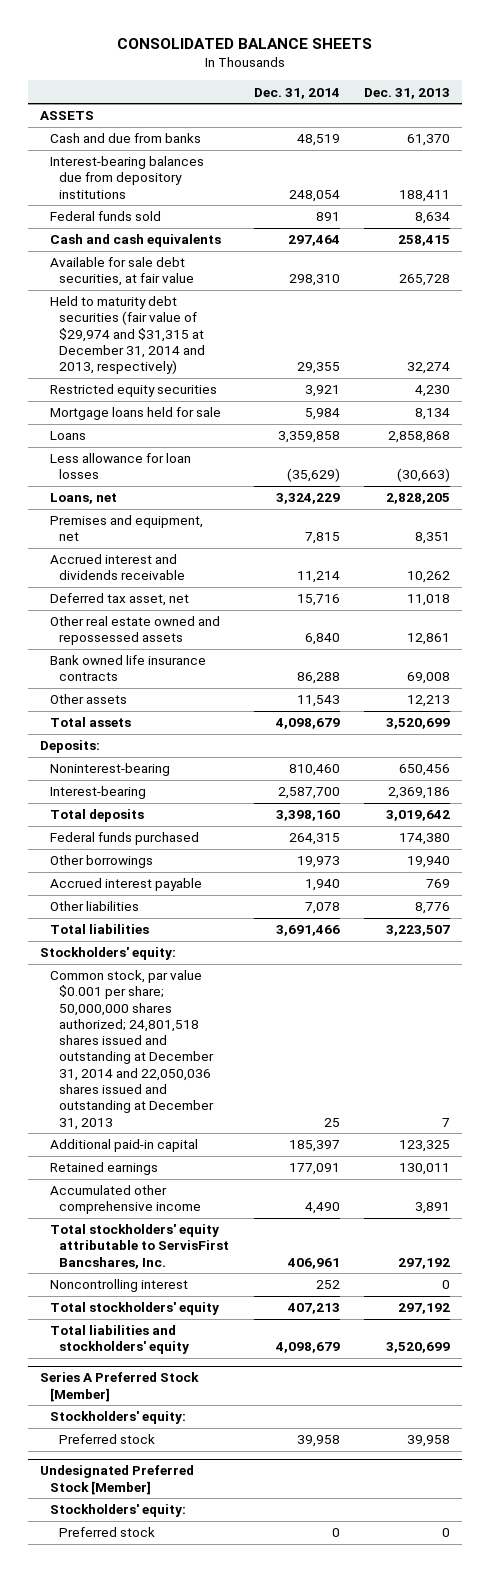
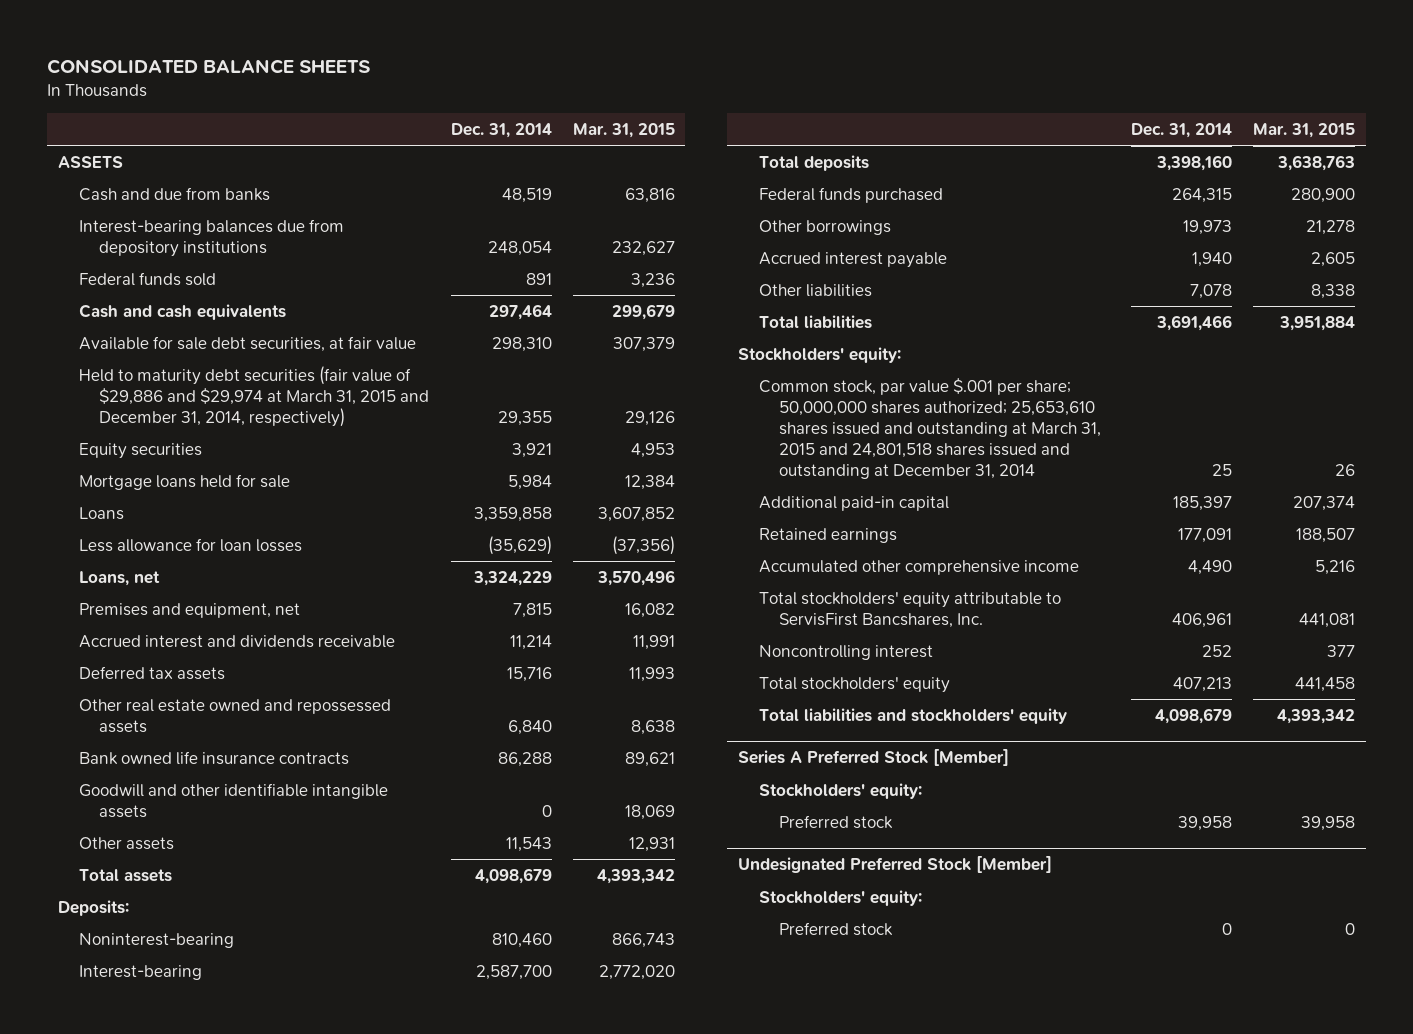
[363,87,450,99] Dec. 31, 2013 -> none
none -> [572,122,675,138] Mar. 31, 2015
[49,296,206,375] Held to maturity debt securities (fair value of $29,974 and $31,315 at December 31, 2014 and 2013, respectively) -> [78,365,430,427] Held to maturity debt securities (fair value of $29,886 and $29,974 at March 31, 2015 and December 31, 2014, respectively)
[49,384,217,398] Restricted equity securities -> [78,442,202,459] Equity securities
[49,593,189,607] Deferred tax asset, net -> [78,665,225,680] Deferred tax assets
none -> [78,782,388,818] Goodwill and other identifiable intangible assets
[49,970,215,1130] Common stock, par value $0.001 per share; 50,000,000 shares authorized; 24,801,518 shares issued and outstanding at December 31, 2014 and 22,050,036 shares issued and outstanding at December 31, 2013 -> [758,377,1102,479] Common stock, par value $.001 per share; 50,000,000 shares authorized; 25,653,610 shares issued and outstanding at March 31, 2015 and 24,801,518 shares issued and outstanding at December 31, 2014

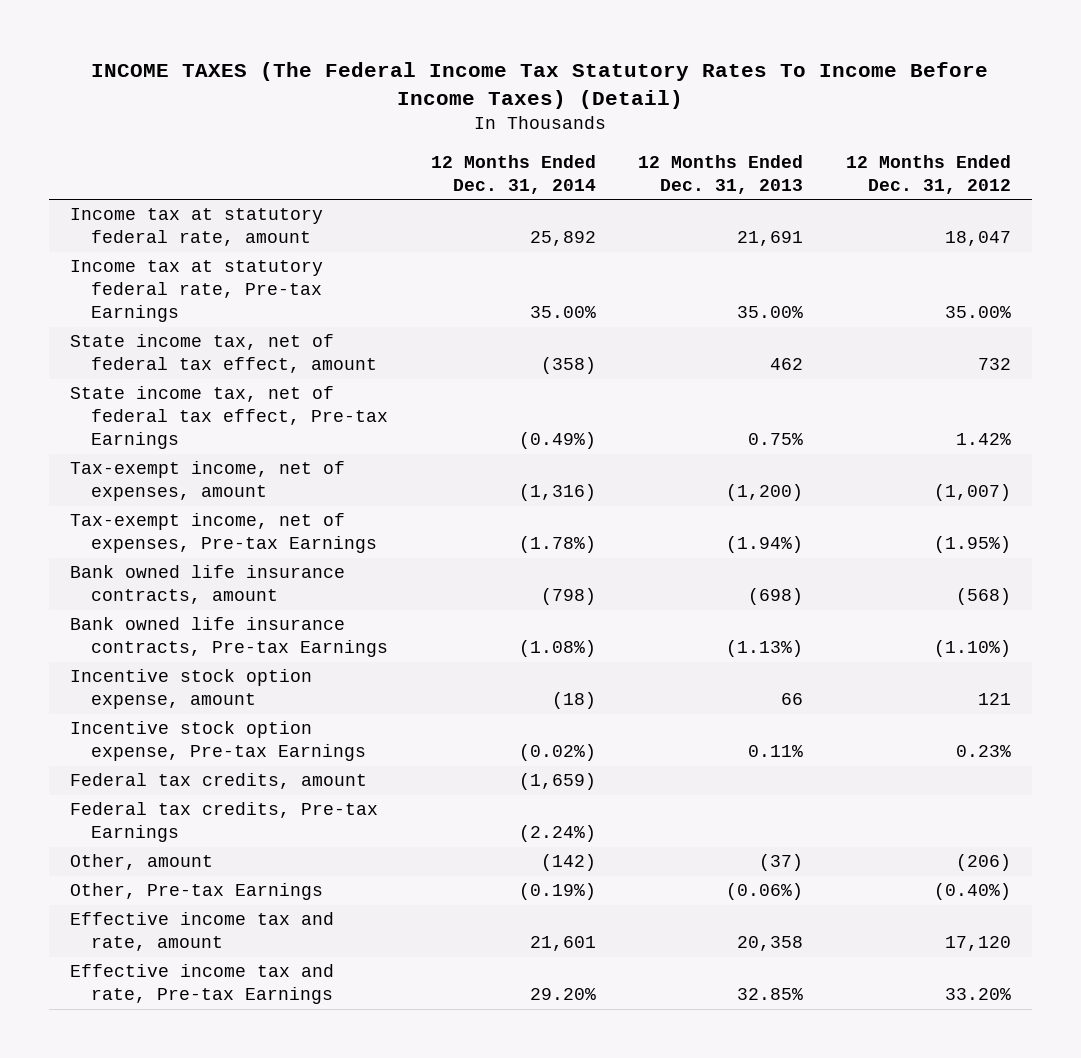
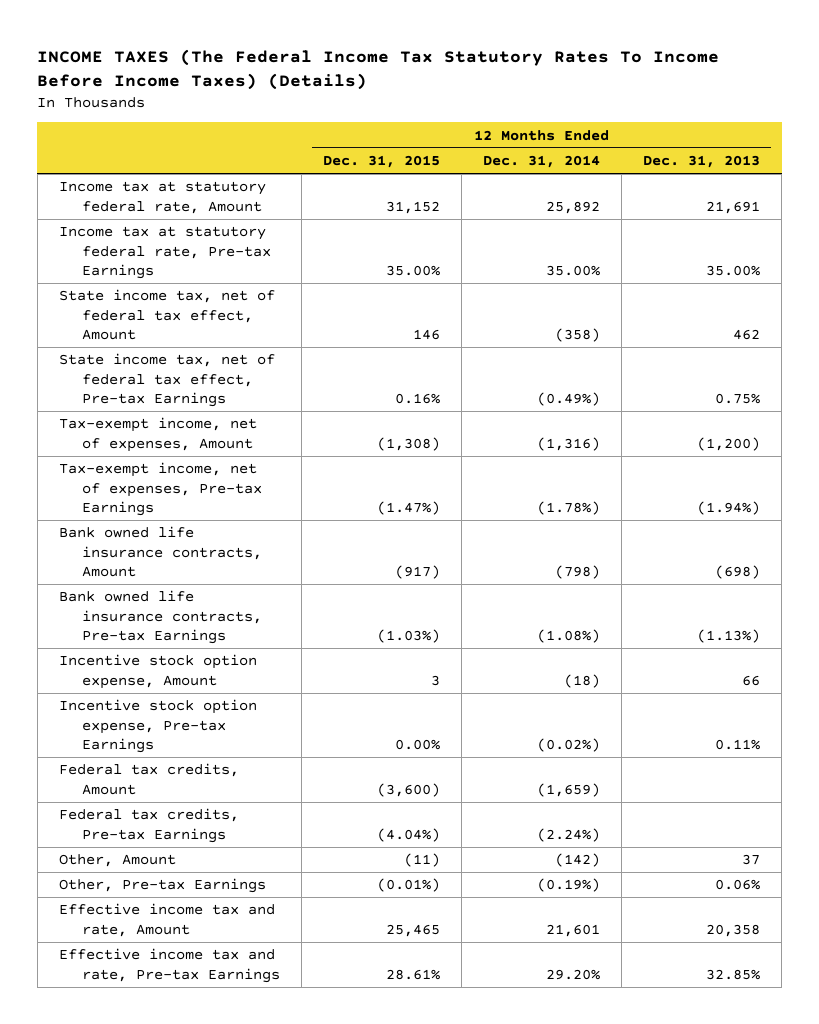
[91,61,989,109] INCOME TAXES (The Federal Income Tax Statutory Rates To Income Before Income Taxes) (Detail) -> [37,48,720,90] INCOME TAXES (The Federal Income Tax Statutory Rates To Income Before Income Taxes) (Details)
[845,154,1011,194] 12 Months Ended Dec. 31, 2012 -> none
none -> [323,155,441,169] Dec. 31, 2015
[69,208,323,247] Income tax at statutory federal rate, amount -> [58,181,266,214] Income tax at statutory federal rate, Amount
[69,334,378,374] State income tax, net of federal tax effect, amount -> [58,289,275,341] State income tax, net of federal tax effect, Amount
[69,461,345,502] Tax-exempt income, net of expenses, amount -> [58,417,257,452] Tax-exempt income, net of expenses, Amount
[69,565,345,605] Bank owned life insurance contracts, amount -> [58,526,263,578] Bank owned life insurance contracts, Amount
[69,669,312,710] Incentive stock option expense, amount -> [58,654,257,689] Incentive stock option expense, Amount
[69,773,367,790] Federal tax credits, amount -> [58,763,239,795] Federal tax credits, Amount
[69,854,213,871] Other, amount -> [58,854,176,868] Other, Amount
[759,854,804,872] (37) -> [742,854,761,866] 37
[726,883,804,901] (0.06%) -> [715,879,761,891] 0.06%
[69,912,334,952] Effective income tax and rate, amount -> [58,903,275,937] Effective income tax and rate, Amount

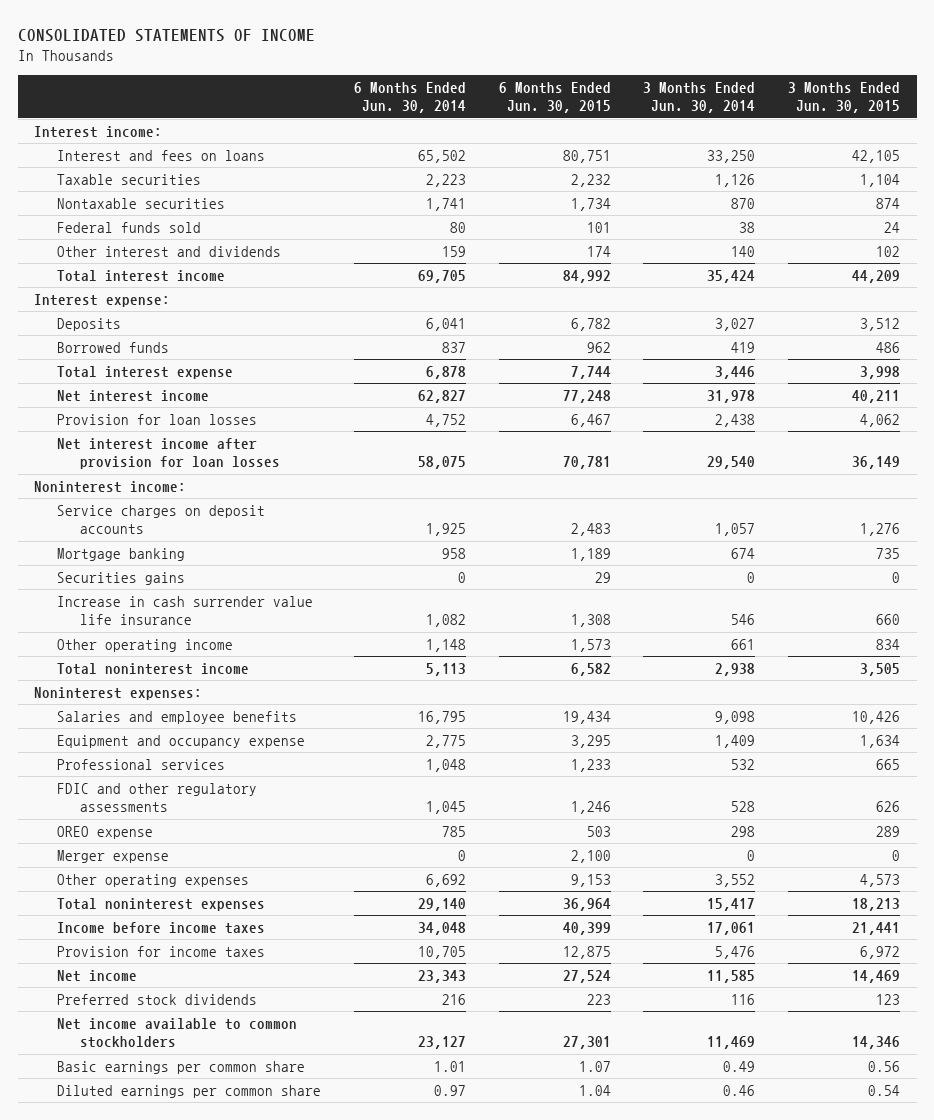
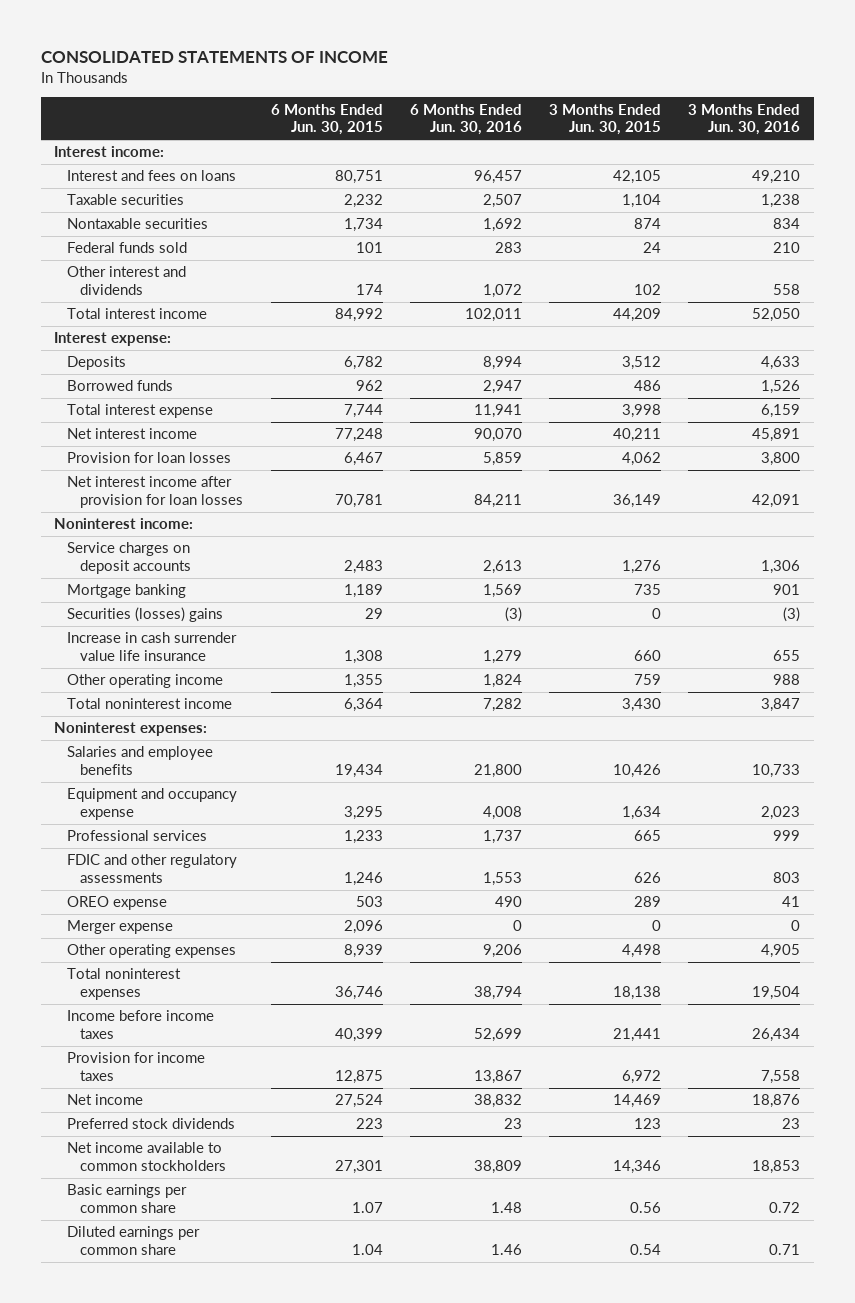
[353,81,466,114] 6 Months Ended Jun. 30, 2014 -> none
[643,81,756,114] 3 Months Ended Jun. 30, 2014 -> none
none -> [409,103,522,136] 6 Months Ended Jun. 30, 2016
none -> [688,103,801,136] 3 Months Ended Jun. 30, 2016
[57,571,186,585] Securities gains -> [67,607,224,623] Securities (losses) gains
[570,638,611,652] 1,573 -> [343,674,383,689] 1,355
[876,638,901,650] 834 -> [634,674,662,686] 759
[570,662,611,676] 6,582 -> [343,698,383,713] 6,364
[860,662,901,676] 3,505 -> [622,698,662,713] 3,430
[570,849,611,863] 2,100 -> [343,920,383,935] 2,096
[570,873,611,887] 9,153 -> [343,944,383,959] 8,939
[860,873,901,887] 4,573 -> [622,944,662,959] 4,498
[562,897,611,911] 36,964 -> [334,986,383,1001] 36,746
[852,897,901,911] 18,213 -> [613,986,662,1001] 18,138

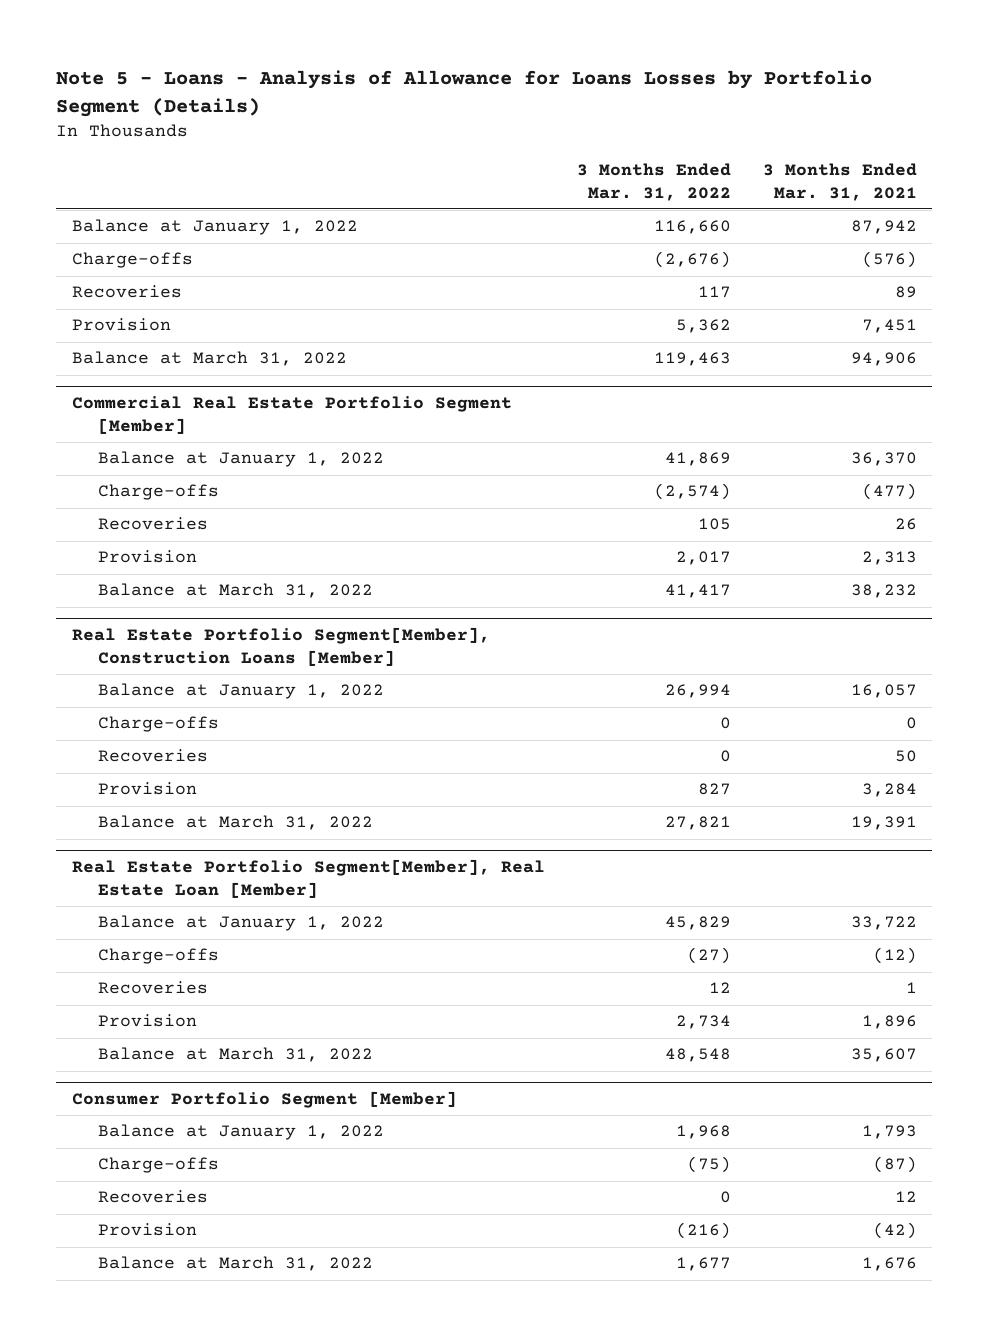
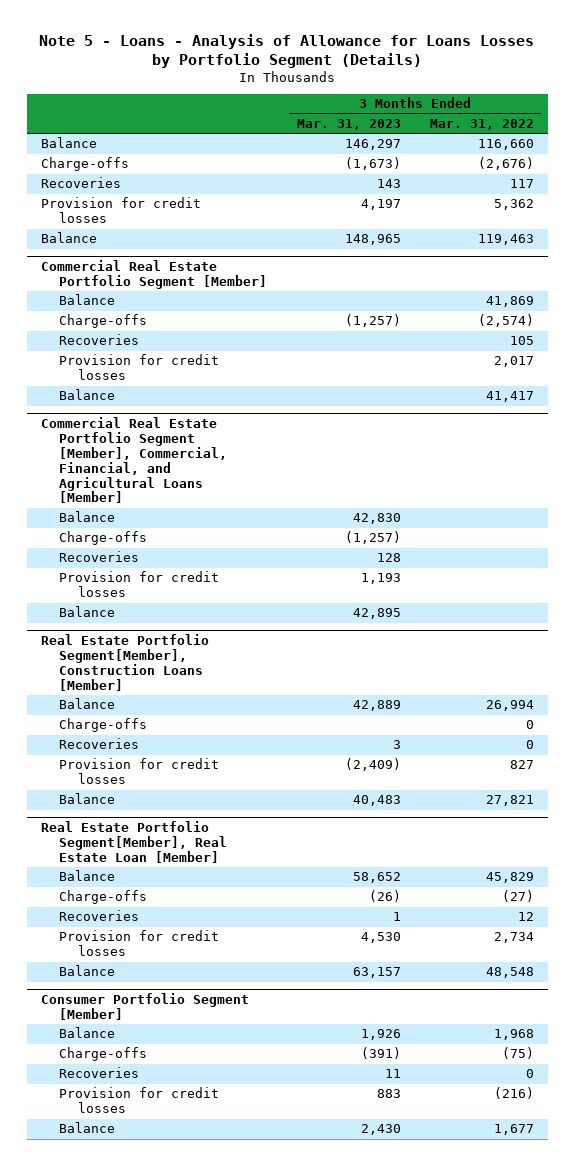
[762,163,917,201] 3 Months Ended Mar. 31, 2021 -> none
none -> [296,119,401,131] Mar. 31, 2023
[72,219,359,236] Balance at January 1, 2022 -> [41,137,98,149] Balance
[72,318,172,332] Provision -> [41,197,202,224] Provision for credit losses
[72,351,348,367] Balance at March 31, 2022 -> [41,232,98,244] Balance
[97,451,384,468] Balance at January 1, 2022 -> [59,294,116,306] Balance
[97,550,197,564] Provision -> [59,354,220,381] Provision for credit losses
[97,583,373,599] Balance at March 31, 2022 -> [59,389,116,401] Balance
none -> [41,416,228,504] Commercial Real Estate Portfolio Segment [Member], Commercial, Financial, and Agricultural Loans [Member]
none -> [59,511,116,523] Balance
none -> [59,531,148,546] Charge-offs
none -> [59,551,140,563] Recoveries
none -> [59,571,220,598] Provision for credit losses
none -> [59,606,116,618] Balance
[97,683,384,700] Balance at January 1, 2022 -> [59,698,116,710] Balance
[97,782,197,796] Provision -> [59,758,220,785] Provision for credit losses
[97,815,373,831] Balance at March 31, 2022 -> [59,793,116,805] Balance
[97,915,384,932] Balance at January 1, 2022 -> [59,870,116,882] Balance
[97,1014,197,1028] Provision -> [59,930,220,957] Provision for credit losses
[97,1047,373,1063] Balance at March 31, 2022 -> [59,965,116,977] Balance
[97,1124,384,1141] Balance at January 1, 2022 -> [59,1027,116,1039] Balance
[97,1223,197,1237] Provision -> [59,1087,220,1114] Provision for credit losses
[97,1256,373,1272] Balance at March 31, 2022 -> [59,1122,116,1134] Balance

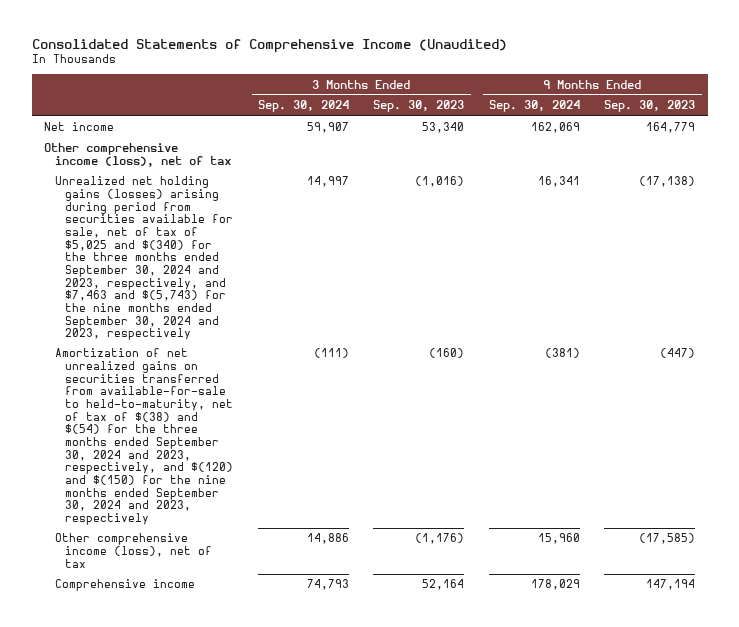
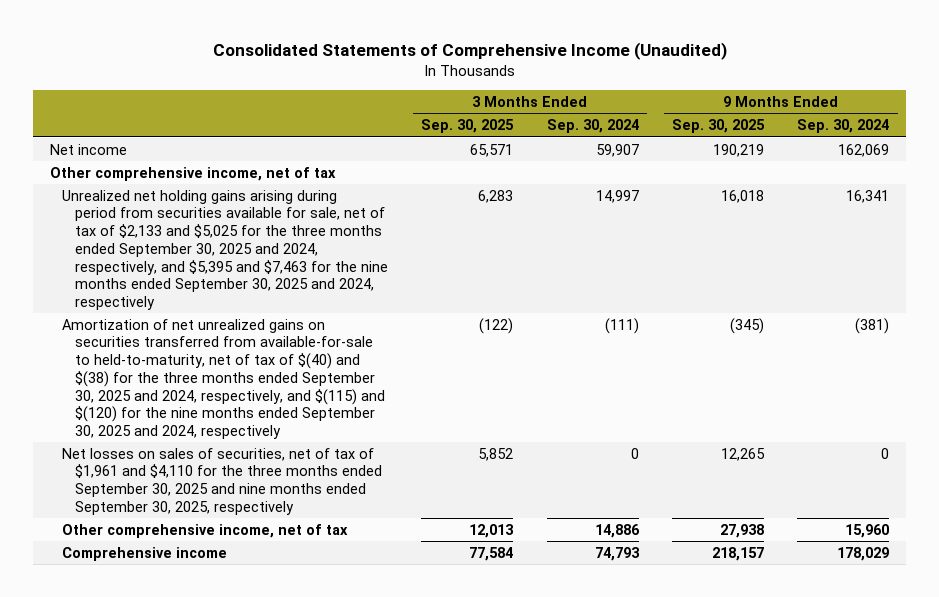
[373,100,465,113] Sep. 30, 2023 -> none
[604,100,696,113] Sep. 30, 2023 -> none
none -> [421,119,515,134] Sep. 30, 2025
none -> [671,119,765,134] Sep. 30, 2025
[43,143,231,168] Other comprehensive income (loss), net of tax -> [49,166,336,181] Other comprehensive income, net of tax
[54,176,234,341] Unrealized net holding gains (losses) arising during period from securities available for sale, net of tax of $5,025 and $(340) for the three months ended September 30, 2024 and 2023, respectively, and $7,463 and $(5,743) for the nine months ended September 30, 2024 and 2023, respectively -> [62,189,388,310] Unrealized net holding gains arising during period from securities available for sale, net of tax of $2,133 and $5,025 for the three months ended September 30, 2025 and 2024, respectively, and $5,395 and $7,463 for the nine months ended September 30, 2025 and 2024, respectively
[54,348,234,525] Amortization of net unrealized gains on securities transferred from available-for-sale to held-to-maturity, net of tax of $(38) and $(54) for the three months ended September 30, 2024 and 2023, respectively, and $(120) and $(150) for the nine months ended September 30, 2024 and 2023, respectively -> [62,318,385,439] Amortization of net unrealized gains on securities transferred from available-for-sale to held-to-maturity, net of tax of $(40) and $(38) for the three months ended September 30, 2025 and 2024, respectively, and $(115) and $(120) for the nine months ended September 30, 2025 and 2024, respectively
none -> [62,447,382,515] Net losses on sales of securities, net of tax of $1,961 and $4,110 for the three months ended September 30, 2025 and nine months ended September 30, 2025, respectively
[54,533,213,568] Other comprehensive income (loss), net of tax -> [62,523,349,538] Other comprehensive income, net of tax

